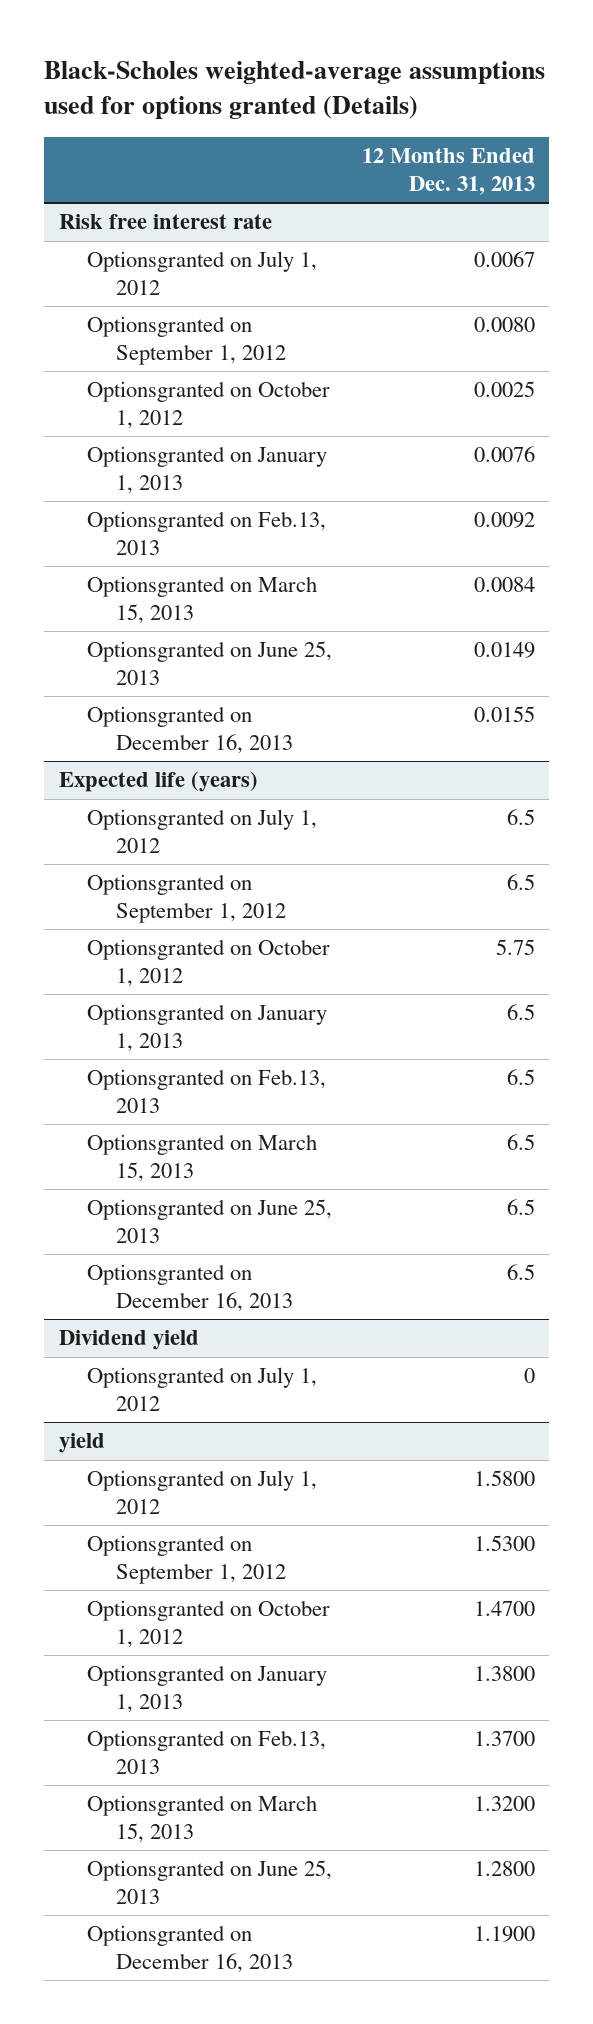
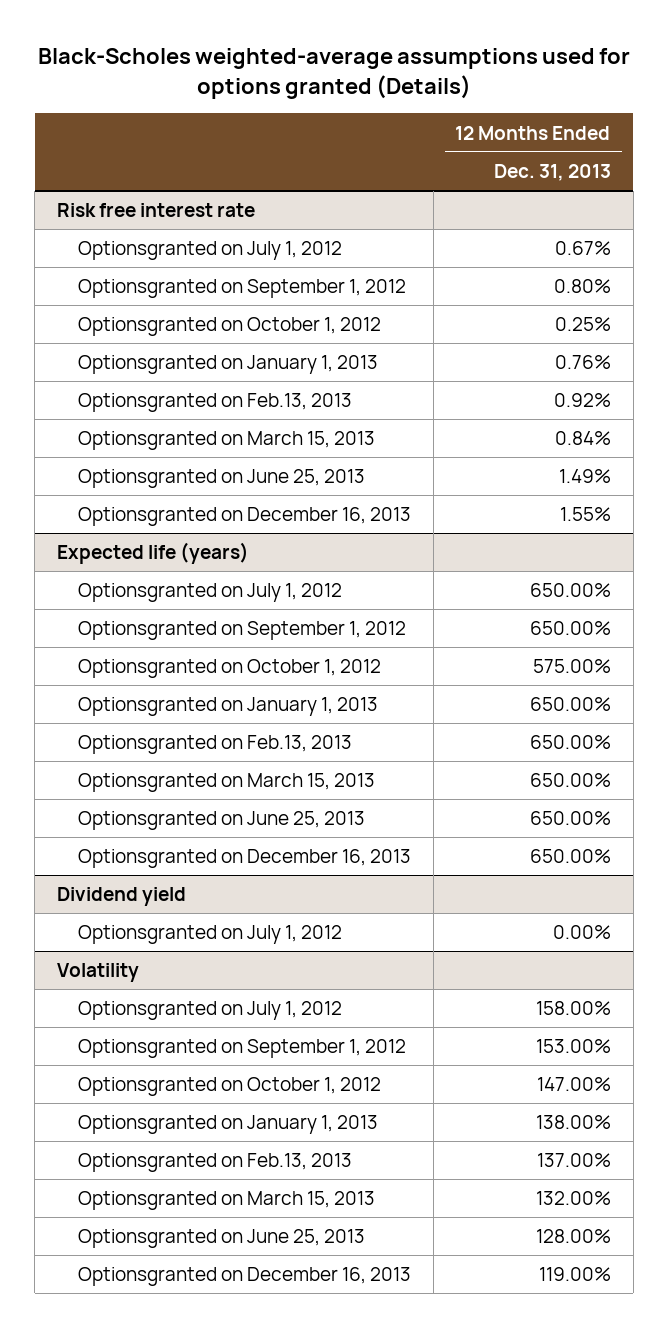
[473,251,535,268] 0.0067 -> [554,241,611,256] 0.67%
[473,317,535,333] 0.0080 -> [553,279,611,294] 0.80%
[473,381,535,398] 0.0025 -> [554,317,611,332] 0.25%
[473,446,535,463] 0.0076 -> [554,355,611,370] 0.76%
[473,512,535,529] 0.0092 -> [553,393,611,408] 0.92%
[473,577,535,593] 0.0084 -> [554,431,611,446] 0.84%
[473,642,535,659] 0.0149 -> [558,469,611,484] 1.49%
[473,706,535,723] 0.0155 -> [559,507,611,522] 1.55%
[506,809,535,826] 6.5 -> [529,583,611,598] 650.00%
[506,874,535,891] 6.5 -> [529,621,611,636] 650.00%
[495,939,535,956] 5.75 -> [532,659,611,674] 575.00%
[506,1004,535,1021] 6.5 -> [529,697,611,712] 650.00%
[506,1069,535,1086] 6.5 -> [529,735,611,750] 650.00%
[506,1134,535,1151] 6.5 -> [529,773,611,788] 650.00%
[506,1199,535,1216] 6.5 -> [529,811,611,826] 650.00%
[506,1264,535,1281] 6.5 -> [529,849,611,864] 650.00%
[58,1433,105,1454] yield -> none
[523,1368,535,1384] 0 -> [552,925,611,940] 0.00%
none -> [56,963,139,983] Volatility
[473,1470,535,1487] 1.5800 -> [535,1001,611,1016] 158.00%
[473,1535,535,1552] 1.5300 -> [535,1039,611,1054] 153.00%
[473,1601,535,1617] 1.4700 -> [536,1077,611,1092] 147.00%
[473,1666,535,1682] 1.3800 -> [535,1115,611,1130] 138.00%
[473,1731,535,1747] 1.3700 -> [536,1153,611,1168] 137.00%
[473,1796,535,1812] 1.3200 -> [535,1191,611,1206] 132.00%
[473,1861,535,1877] 1.2800 -> [535,1229,611,1244] 128.00%
[473,1926,535,1943] 1.1900 -> [538,1267,611,1282] 119.00%

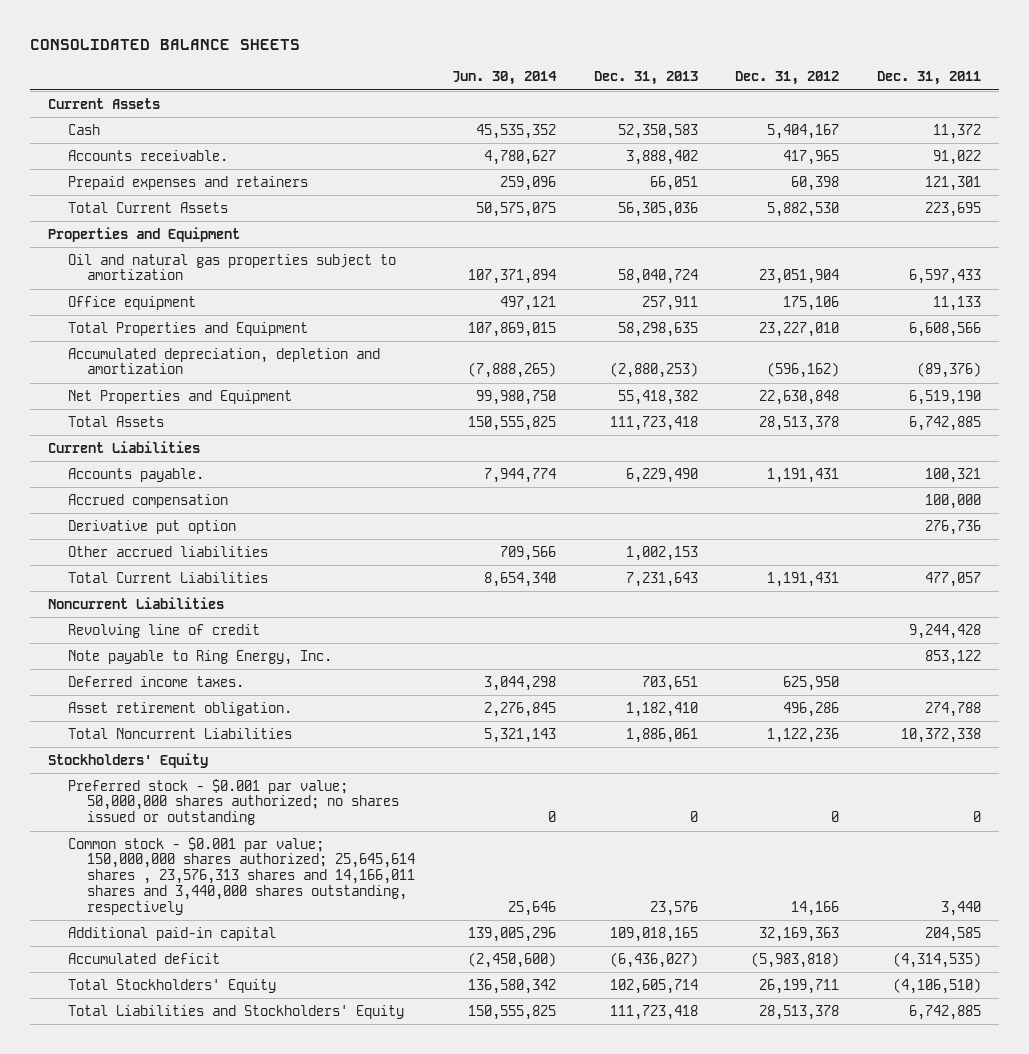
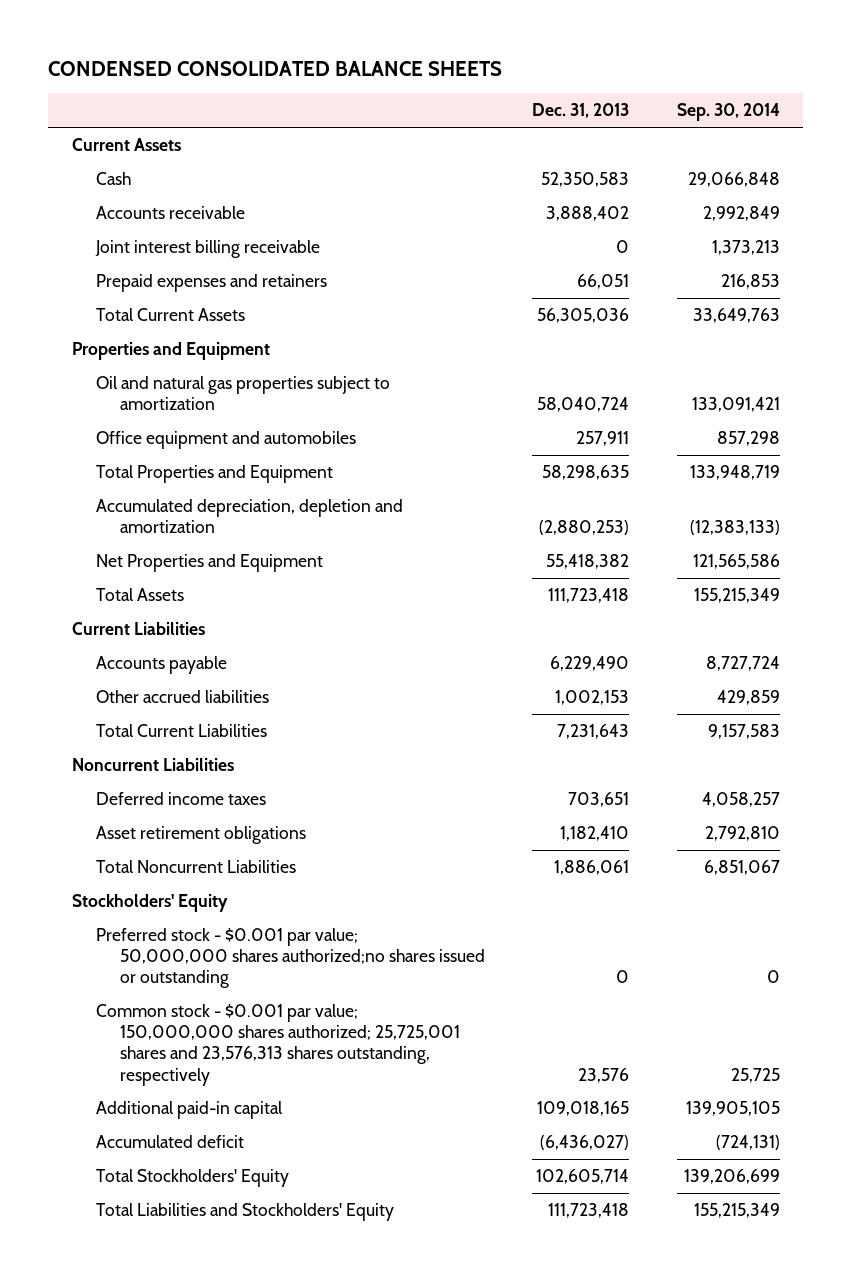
[29,39,300,51] CONSOLIDATED BALANCE SHEETS -> [48,60,503,76] CONDENSED CONSOLIDATED BALANCE SHEETS
[452,71,558,86] Jun. 30, 2014 -> none
[735,71,840,86] Dec. 31, 2012 -> none
[876,71,981,86] Dec. 31, 2011 -> none
none -> [676,103,780,122] Sep. 30, 2014
[67,149,228,161] Accounts receivable. -> [96,206,246,220] Accounts receivable
none -> [95,240,321,259] Joint interest billing receivable
[67,295,196,310] Office equipment -> [96,431,357,450] Office equipment and automobiles
[67,493,228,508] Accrued compensation -> none
[67,519,236,534] Derivative put option -> none
[67,467,204,482] Accounts payable. -> [96,656,228,675] Accounts payable
[67,623,260,638] Revolving line of credit -> none
[67,649,332,665] Note payable to Ring Energy, Inc. -> none
[67,675,244,687] Deferred income taxes. -> [96,792,267,806] Deferred income taxes
[67,701,292,716] Asset retirement obligation. -> [96,826,307,845] Asset retirement obligations
[67,778,399,826] Preferred stock - $0.001 par value; 50,000,000 shares authorized; no shares issued or outstanding -> [96,928,486,989] Preferred stock - $0.001 par value; 50,000,000 shares authorized;no shares issued or outstanding
[67,836,415,915] Common stock - $0.001 par value; 150,000,000 shares authorized; 25,645,614 shares , 23,576,313 shares and 14,166,011 shares and 3,440,000 shares outstanding, respectively -> [96,1004,461,1086] Common stock - $0.001 par value; 150,000,000 shares authorized; 25,725,001 shares and 23,576,313 shares outstanding, respectively

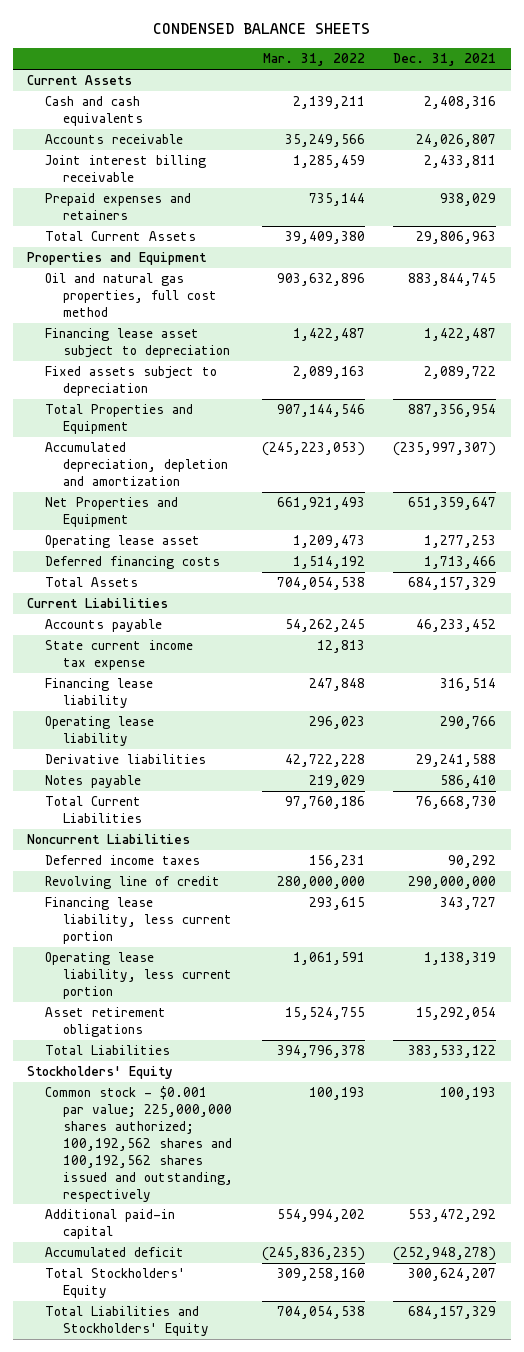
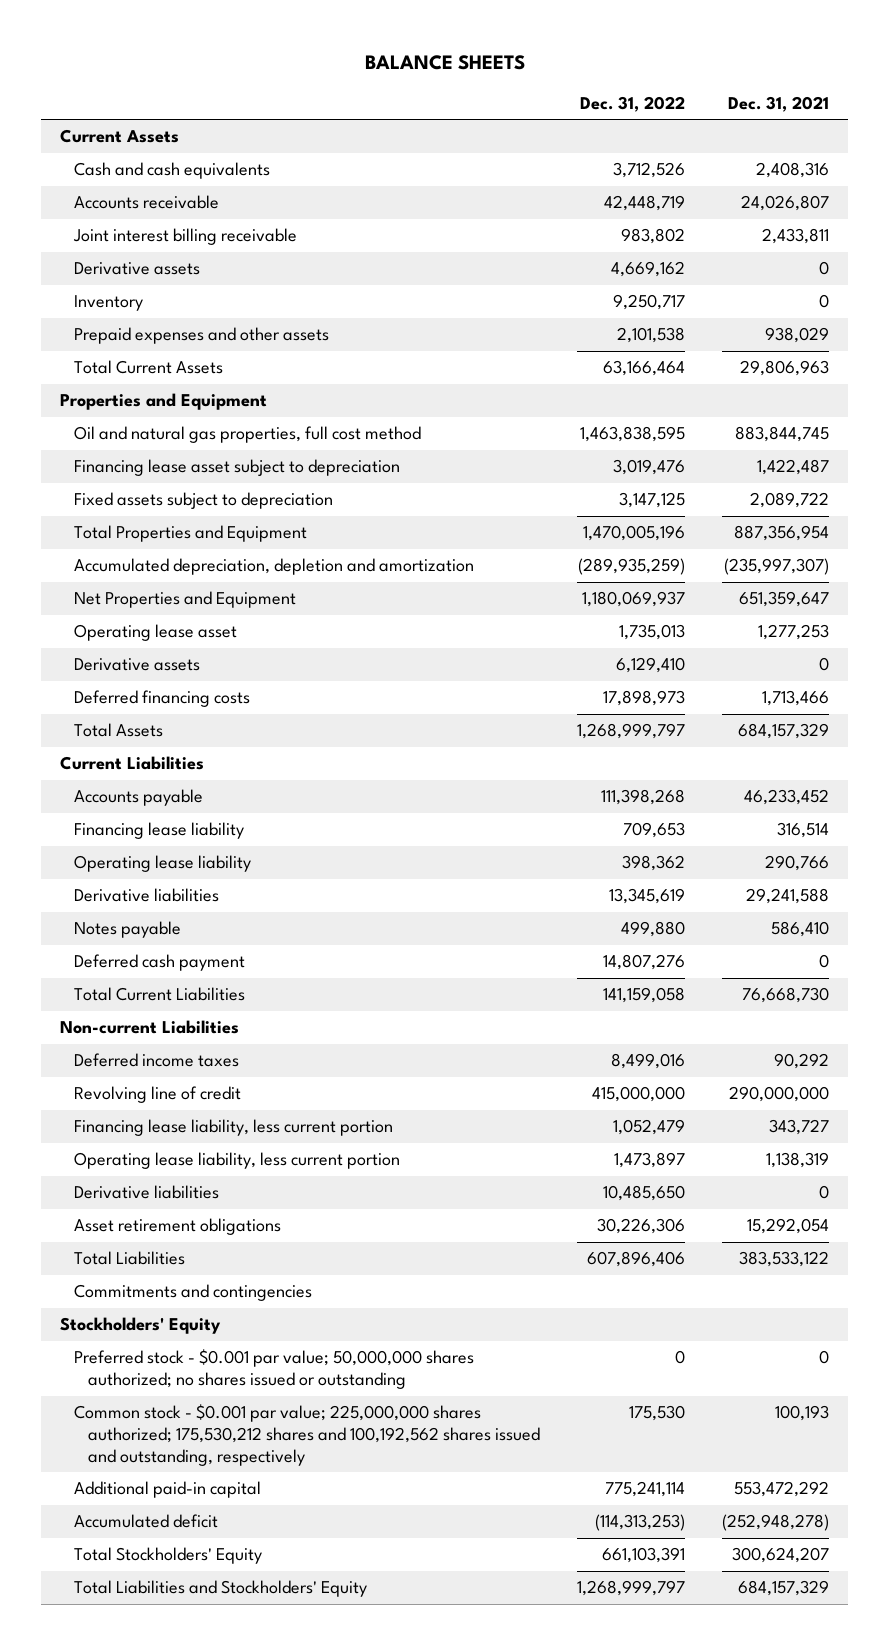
[152,23,370,35] CONDENSED BALANCE SHEETS -> [364,54,525,70] BALANCE SHEETS
[262,53,365,67] Mar. 31, 2022 -> none
none -> [580,96,686,113] Dec. 31, 2022
none -> [73,262,200,276] Derivative assets
none -> [73,295,143,312] Inventory
[45,193,192,221] Prepaid expenses and retainers -> [73,327,329,345] Prepaid expenses and other assets
none -> [73,658,200,672] Derivative assets
[45,640,194,671] State current income tax expense -> none
none -> [73,954,245,972] Deferred cash payment
[27,834,191,845] Noncurrent Liabilities -> [59,1020,239,1035] Non-current Liabilities
none -> [73,1185,219,1200] Derivative liabilities
none -> [73,1284,312,1302] Commitments and contingencies
none -> [73,1349,474,1390] Preferred stock - $0.001 par value; 50,000,000 shares authorized; no shares issued or outstanding
[45,1086,234,1202] Common stock - $0.001 par value; 225,000,000 shares authorized; 100,192,562 shares and 100,192,562 shares issued and outstanding, respectively -> [73,1404,541,1466] Common stock - $0.001 par value; 225,000,000 shares authorized; 175,530,212 shares and 100,192,562 shares issued and outstanding, respectively

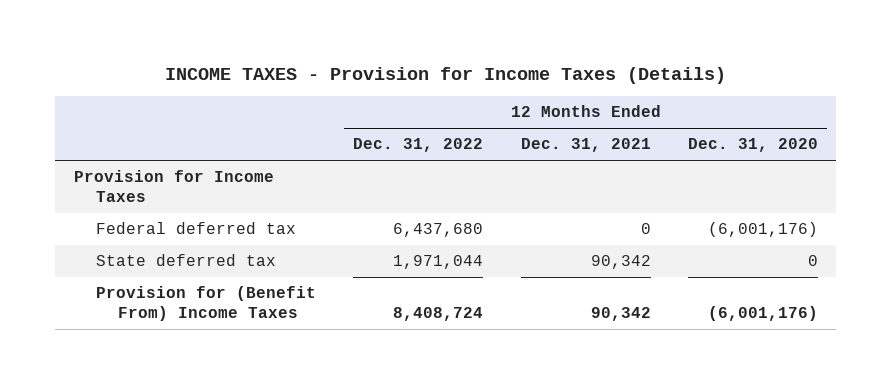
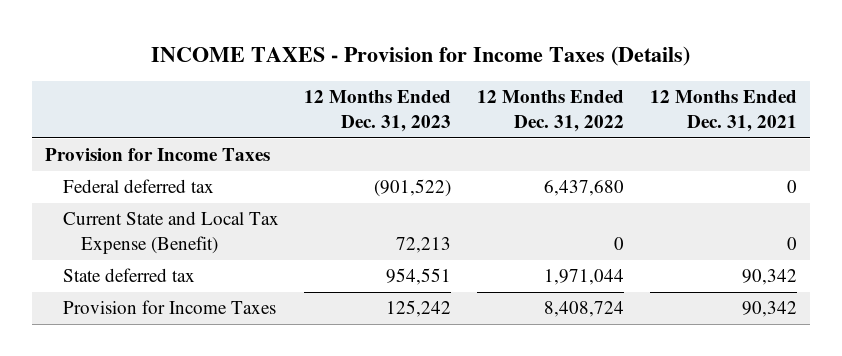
[687,138,818,153] Dec. 31, 2020 -> none
none -> [304,90,452,133] 12 Months Ended Dec. 31, 2023
none -> [62,211,279,255] Current State and Local Tax Expense (Benefit)
[96,286,317,321] Provision for (Benefit From) Income Taxes -> [62,300,276,315] Provision for Income Taxes

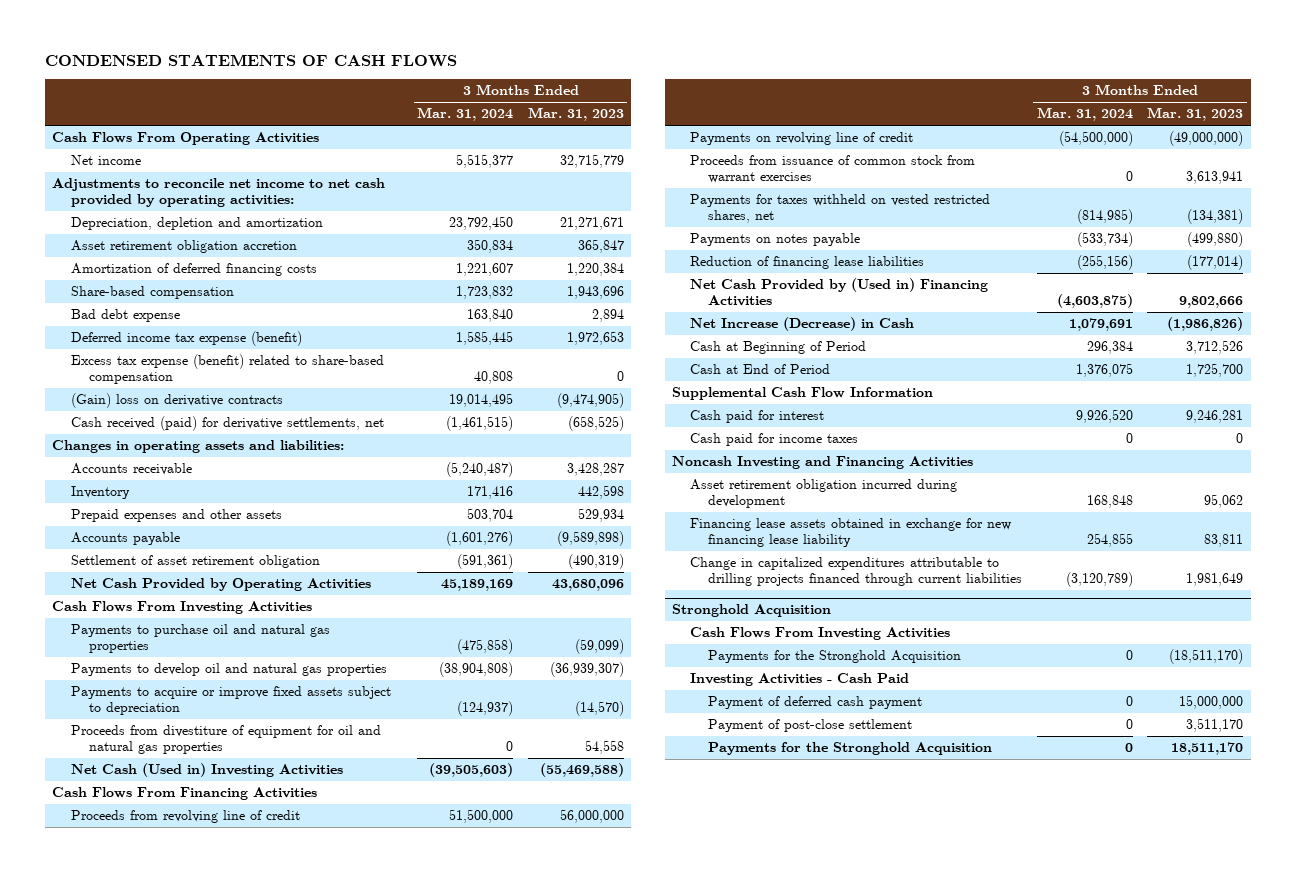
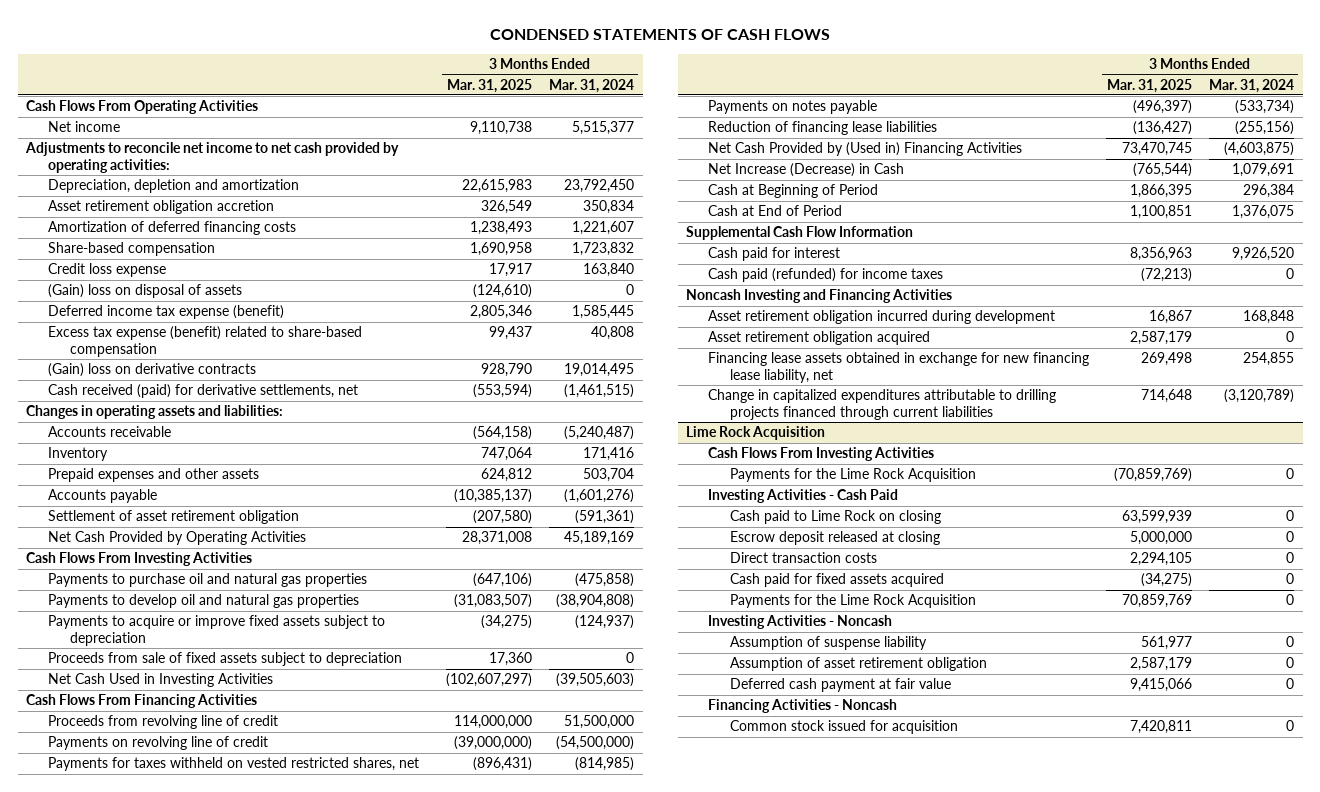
[527,107,624,122] Mar. 31, 2023 -> none
none -> [447,78,533,93] Mar. 31, 2025
[70,309,180,323] Bad debt expense -> [48,263,167,278] Credit loss expense
none -> [48,284,243,299] (Gain) loss on disposal of assets
[70,725,381,755] Proceeds from divestiture of equipment for oil and natural gas properties -> none
none -> [48,652,403,667] Proceeds from sale of fixed assets subject to depreciation
[70,763,343,778] Net Cash (Used in) Investing Activities -> [48,673,274,688] Net Cash Used in Investing Activities
[690,155,976,184] Proceeds from issuance of common stock from warrant exercises -> none
[690,433,859,447] Cash paid for income taxes -> [708,268,944,283] Cash paid (refunded) for income taxes
none -> [708,331,931,346] Asset retirement obligation acquired
[690,518,1012,548] Financing lease assets obtained in exchange for new financing lease liability -> [708,352,1090,383] Financing lease assets obtained in exchange for new financing lease liability, net
[671,604,831,618] Stronghold Acquisition -> none
none -> [686,426,826,441] Lime Rock Acquisition
[708,650,962,664] Payments for the Stronghold Acquisition -> [729,468,976,483] Payments for the Lime Rock Acquisition
[708,696,923,710] Payment of deferred cash payment -> none
[708,719,913,733] Payment of post-close settlement -> none
none -> [729,510,941,525] Cash paid to Lime Rock on closing
none -> [729,531,940,546] Escrow deposit released at closing
none -> [729,552,877,564] Direct transaction costs
none -> [729,573,944,588] Cash paid for fixed assets acquired
[708,742,993,756] Payments for the Stronghold Acquisition -> [729,594,976,609] Payments for the Lime Rock Acquisition
none -> [708,615,893,630] Investing Activities - Noncash
none -> [729,636,927,651] Assumption of suspense liability
none -> [729,657,987,672] Assumption of asset retirement obligation
none -> [729,678,951,693] Deferred cash payment at fair value
none -> [708,699,898,714] Financing Activities - Noncash
none -> [729,720,958,735] Common stock issued for acquisition

